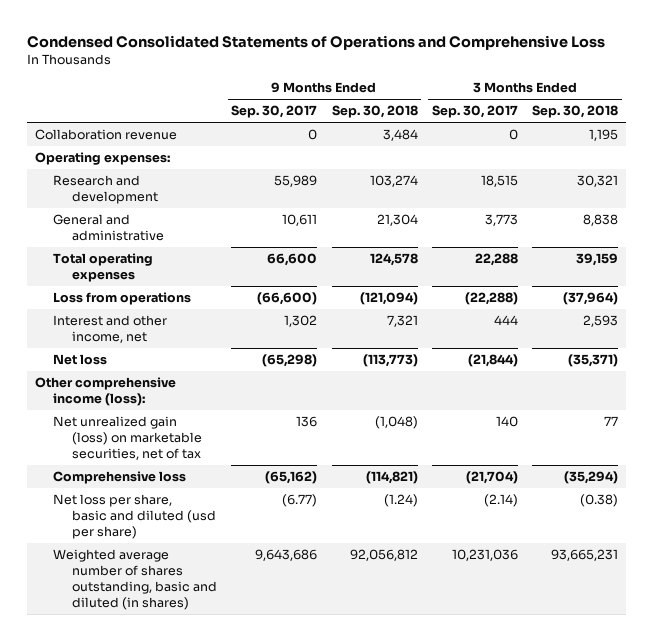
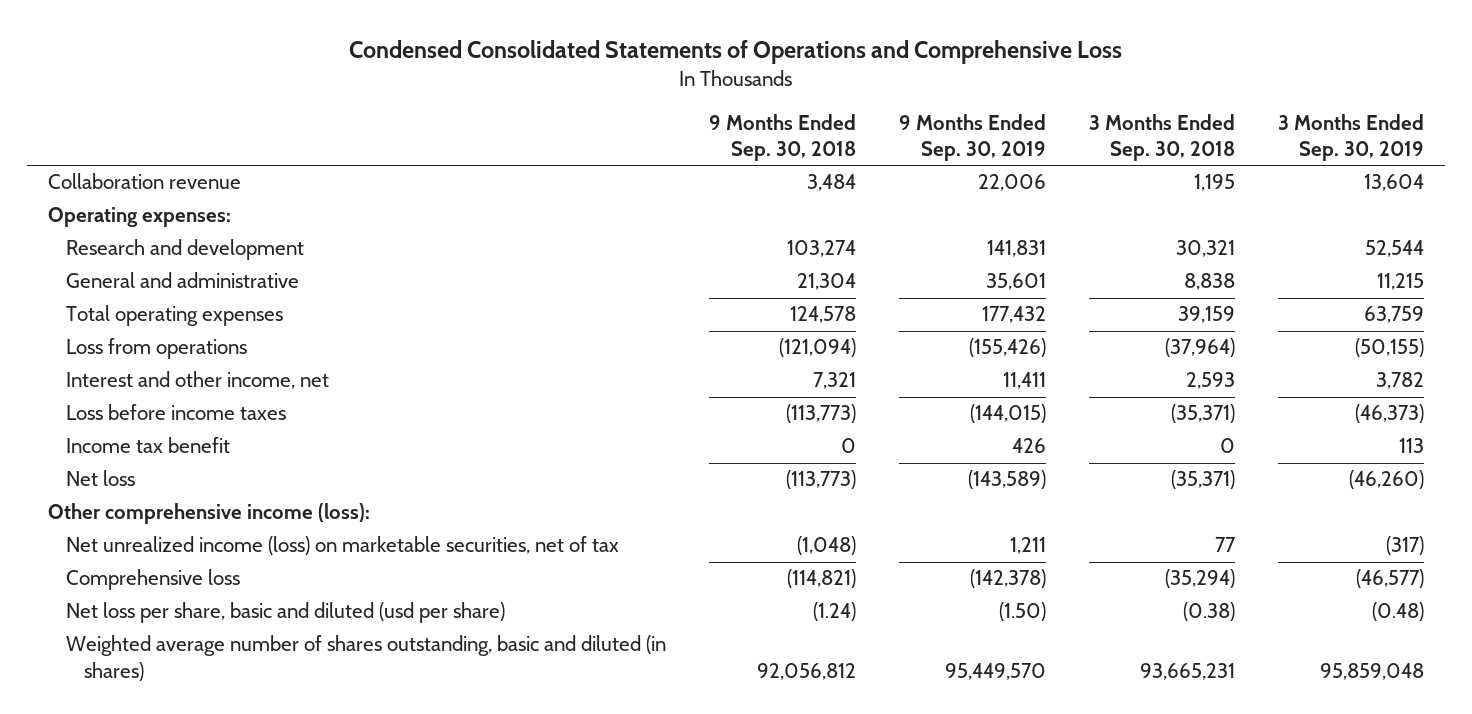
[231,105,318,119] Sep. 30, 2017 -> none
[431,105,518,119] Sep. 30, 2017 -> none
none -> [898,113,1046,162] 9 Months Ended Sep. 30, 2019
none -> [1277,113,1424,162] 3 Months Ended Sep. 30, 2019
none -> [66,404,287,421] Loss before income taxes
none -> [66,437,231,454] Income tax benefit
[53,416,202,461] Net unrealized gain (loss) on marketable securities, net of tax -> [66,536,620,556] Net unrealized income (loss) on marketable securities, net of tax

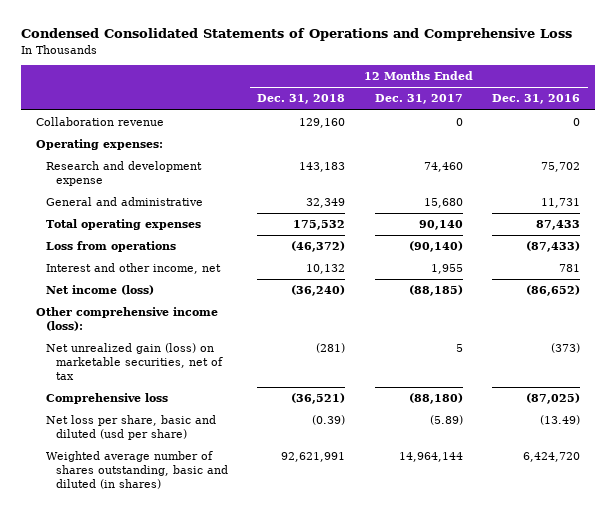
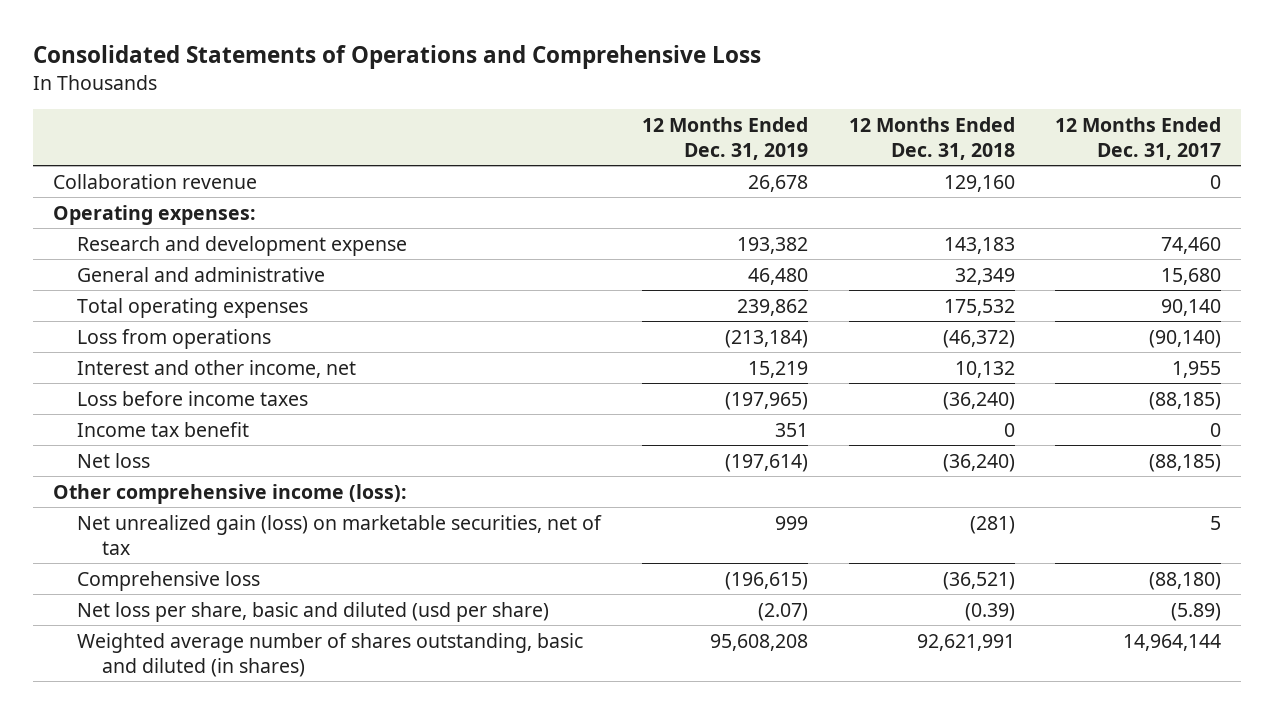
[20,28,572,42] Condensed Consolidated Statements of Operations and Comprehensive Loss -> [32,45,761,70] Consolidated Statements of Operations and Comprehensive Loss
[492,94,581,105] Dec. 31, 2016 -> none
none -> [641,116,808,160] 12 Months Ended Dec. 31, 2019
none -> [77,390,309,406] Loss before income taxes
none -> [77,421,250,437] Income tax benefit
[45,285,154,296] Net income (loss) -> [77,452,151,468] Net loss

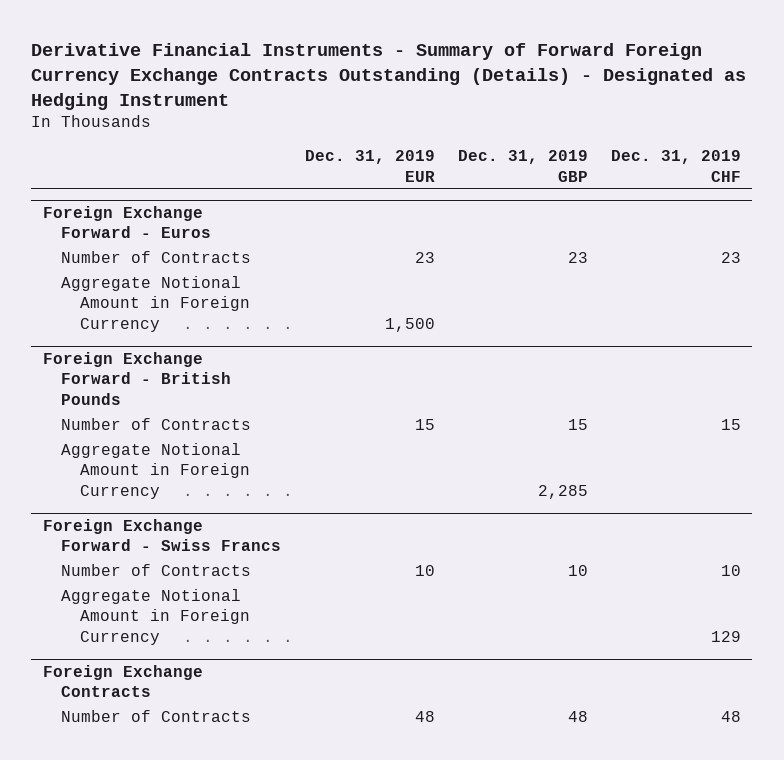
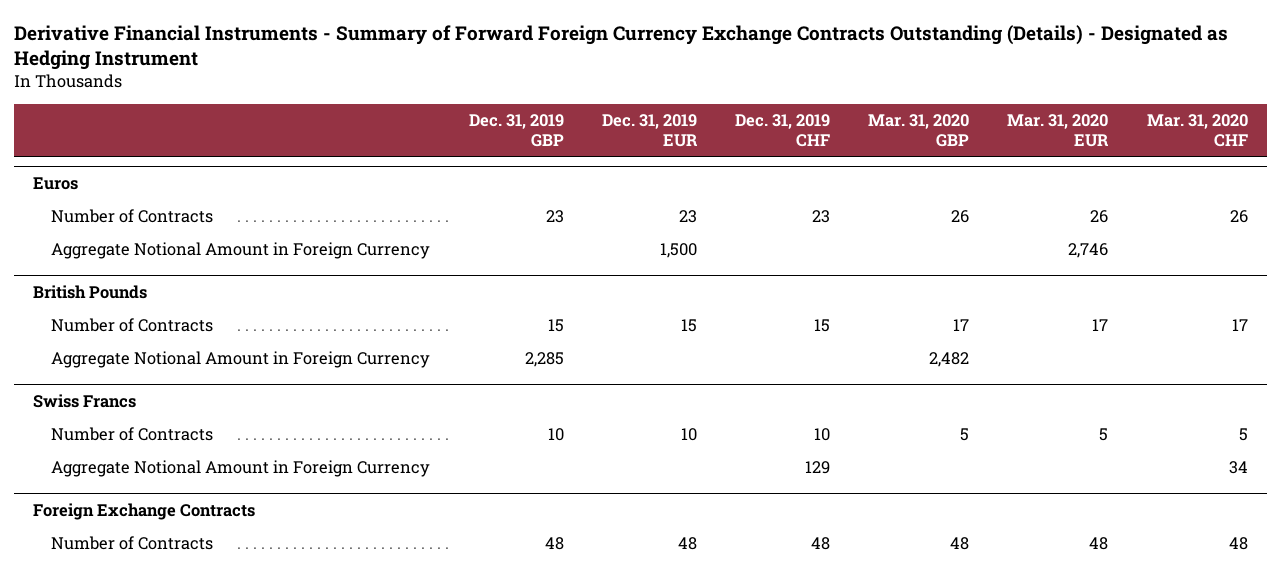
none -> [868,113,970,147] Mar. 31, 2020 GBP
none -> [1007,113,1110,147] Mar. 31, 2020 EUR
none -> [1146,113,1248,147] Mar. 31, 2020 CHF
[42,205,212,239] Foreign Exchange Forward - Euros -> [33,177,79,191] Euros
[42,351,232,405] Foreign Exchange Forward - British Pounds -> [33,285,148,300] British Pounds
[42,518,282,552] Foreign Exchange Forward - Swiss Francs -> [33,394,137,409] Swiss Francs

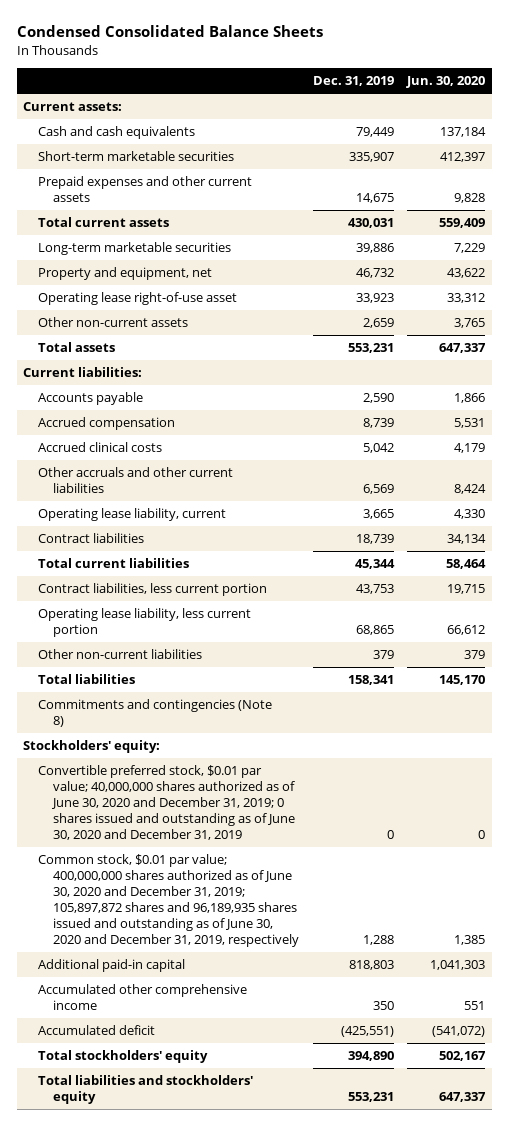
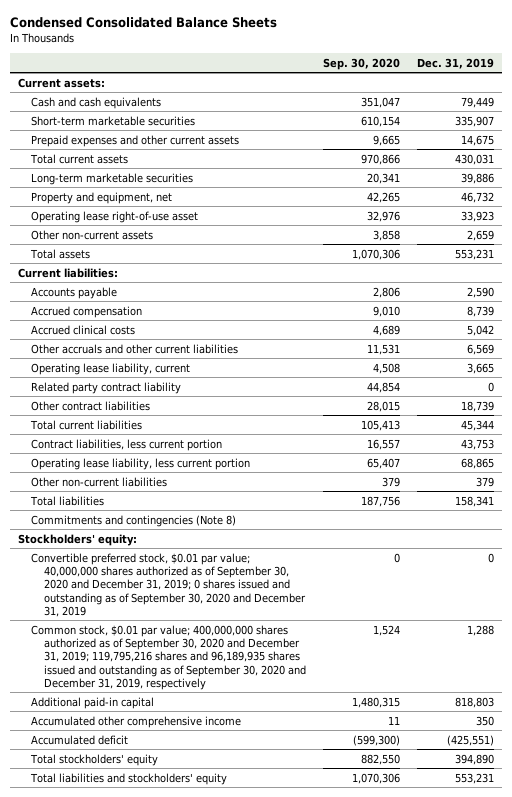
[406,76,486,89] Jun. 30, 2020 -> none
none -> [322,57,400,70] Sep. 30, 2020
none -> [31,381,182,394] Related party contract liability
[38,533,145,544] Contract liabilities -> [31,400,151,411] Other contract liabilities
[38,765,296,841] Convertible preferred stock, $0.01 par value; 40,000,000 shares authorized as of June 30, 2020 and December 31, 2019; 0 shares issued and outstanding as of June 30, 2020 and December 31, 2019 -> [31,552,307,617] Convertible preferred stock, $0.01 par value; 40,000,000 shares authorized as of September 30, 2020 and December 31, 2019; 0 shares issued and outstanding as of September 30, 2020 and December 31, 2019
[38,854,300,948] Common stock, $0.01 par value; 400,000,000 shares authorized as of June 30, 2020 and December 31, 2019; 105,897,872 shares and 96,189,935 shares issued and outstanding as of June 30, 2020 and December 31, 2019, respectively -> [31,624,307,690] Common stock, $0.01 par value; 400,000,000 shares authorized as of September 30, 2020 and December 31, 2019; 119,795,216 shares and 96,189,935 shares issued and outstanding as of September 30, 2020 and December 31, 2019, respectively

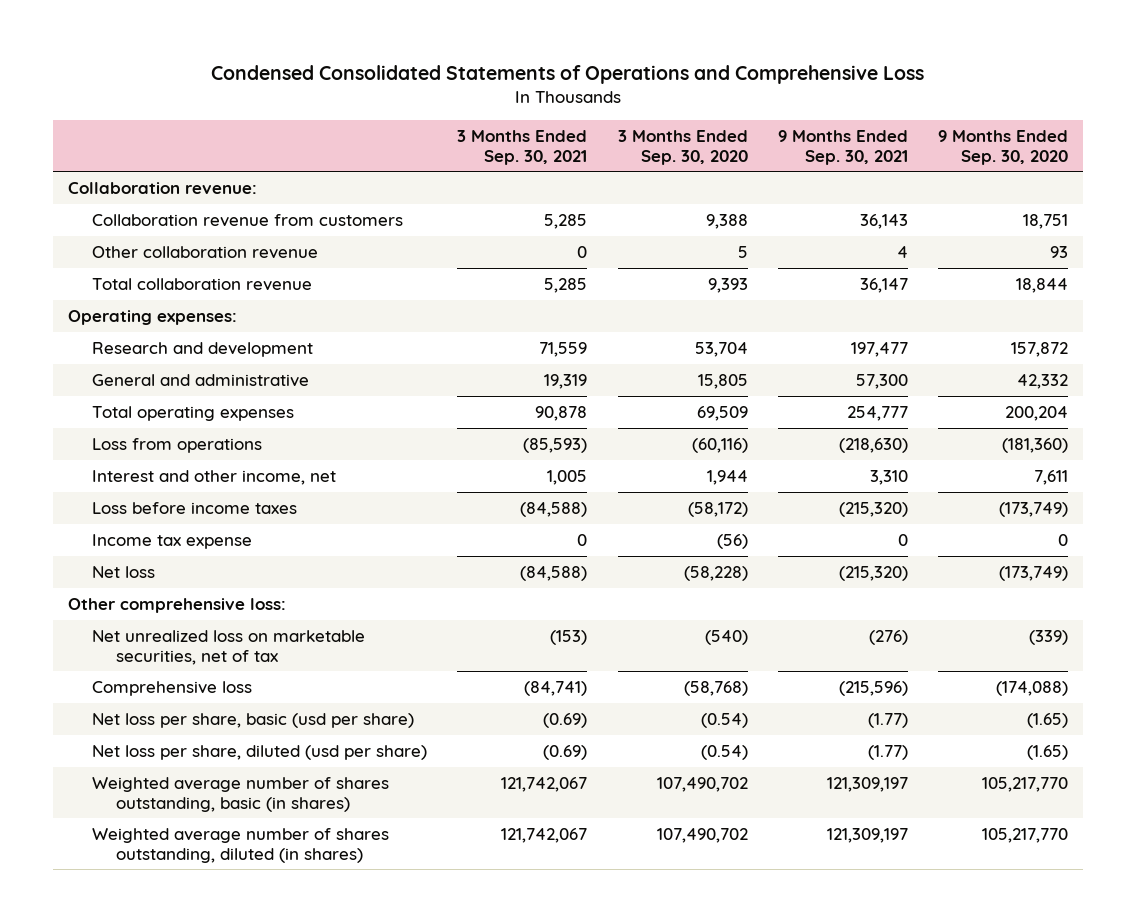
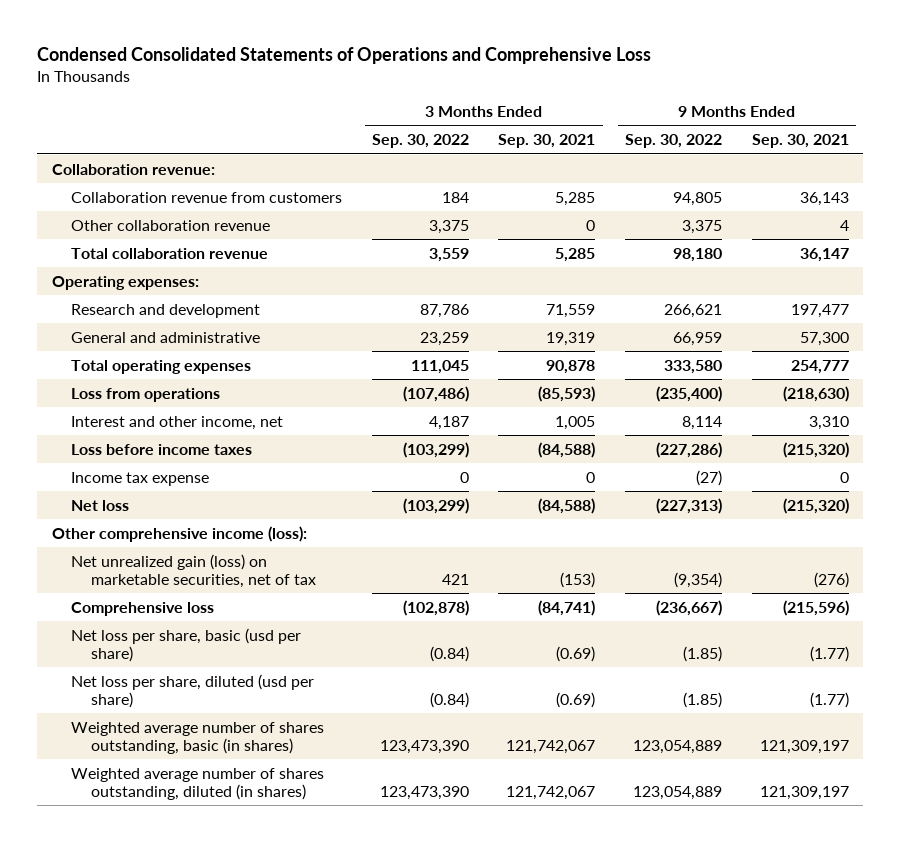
[617,129,748,165] 3 Months Ended Sep. 30, 2020 -> none
[938,129,1069,165] 9 Months Ended Sep. 30, 2020 -> none
none -> [371,134,469,149] Sep. 30, 2022
none -> [625,134,723,149] Sep. 30, 2022
[68,597,287,613] Other comprehensive loss: -> [51,525,307,542] Other comprehensive income (loss):
[92,629,366,665] Net unrealized loss on marketable securities, net of tax -> [71,553,317,588] Net unrealized gain (loss) on marketable securities, net of tax

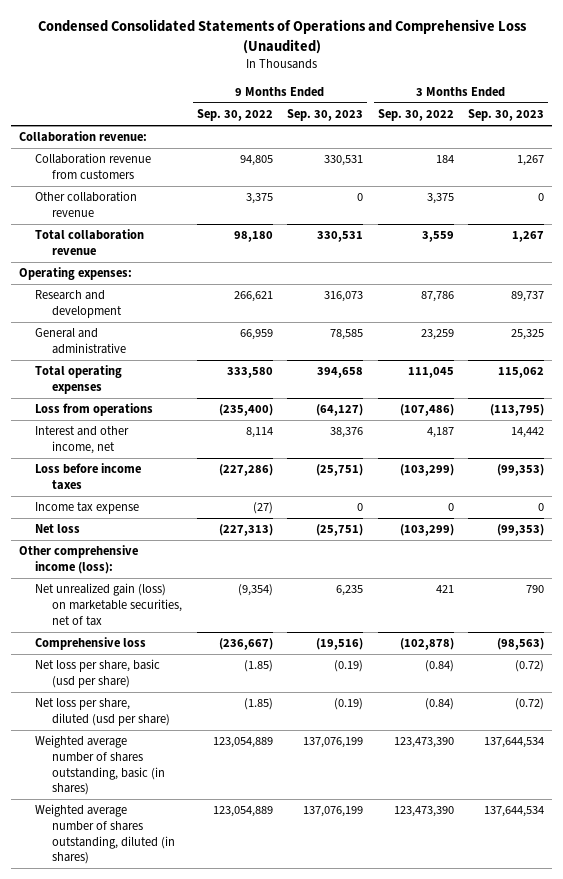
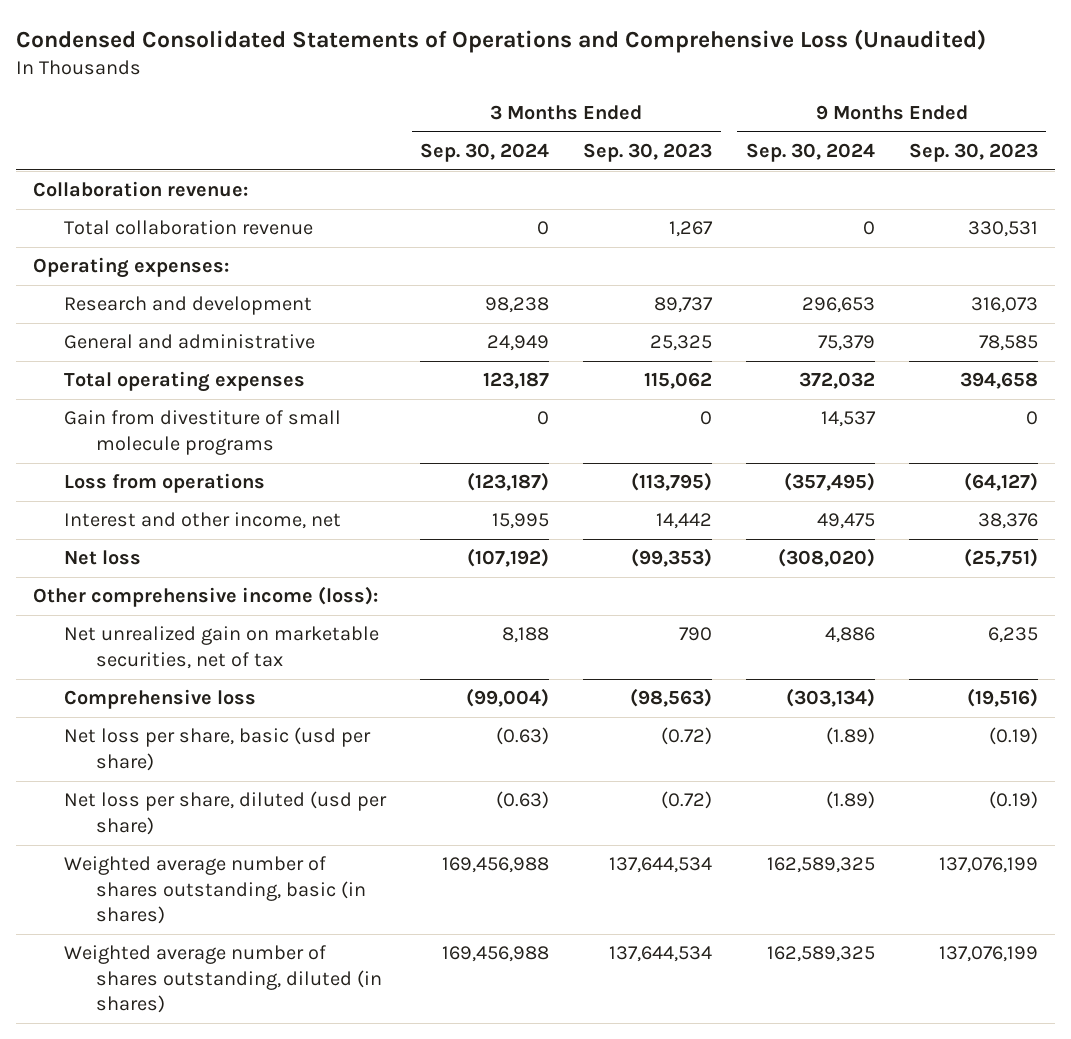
[196,109,273,122] Sep. 30, 2022 -> none
[377,109,454,122] Sep. 30, 2022 -> none
none -> [420,142,550,162] Sep. 30, 2024
none -> [745,142,875,162] Sep. 30, 2024
[35,153,152,180] Collaboration revenue from customers -> none
[35,191,138,218] Other collaboration revenue -> none
none -> [64,410,342,455] Gain from divestiture of small molecule programs
[35,463,142,491] Loss before income taxes -> none
[35,502,140,515] Income tax expense -> none
[35,583,183,626] Net unrealized gain (loss) on marketable securities, net of tax -> [64,626,380,669] Net unrealized gain on marketable securities, net of tax

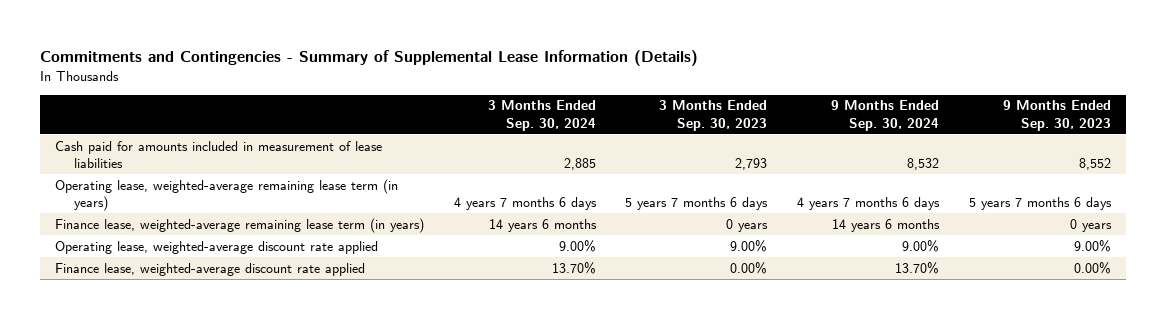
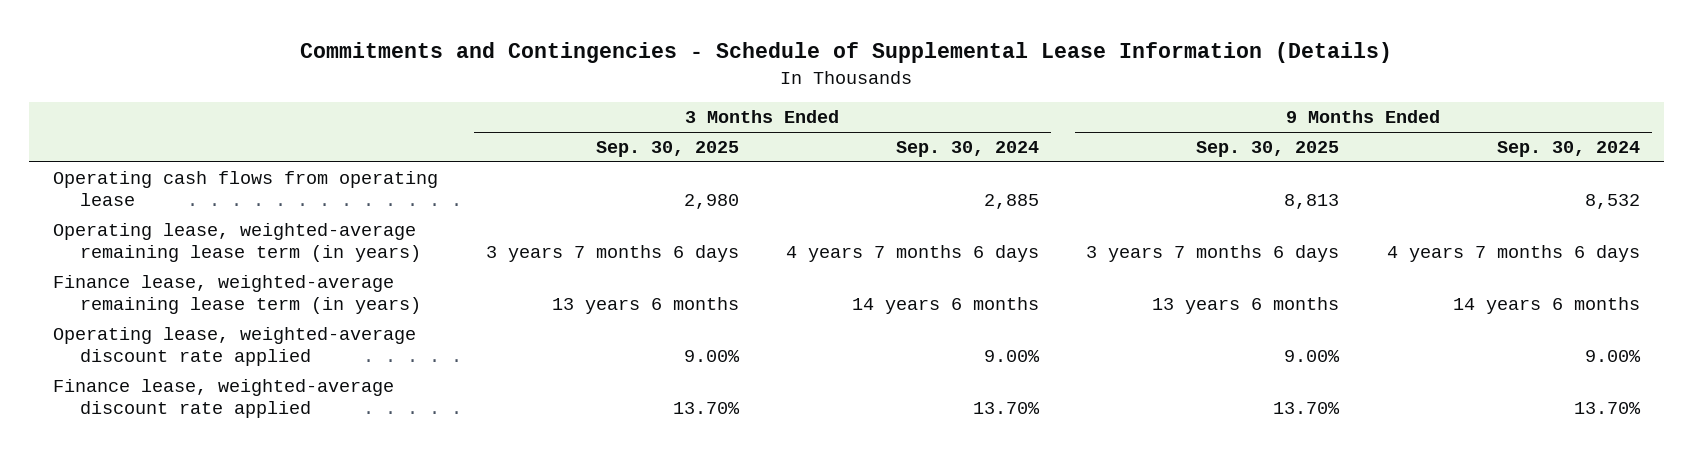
[40,49,699,66] Commitments and Contingencies - Summary of Supplemental Lease Information (Details) -> [300,42,1393,64] Commitments and Contingencies - Schedule of Supplemental Lease Information (Details)
[659,100,768,131] 3 Months Ended Sep. 30, 2023 -> none
[1002,100,1111,131] 9 Months Ended Sep. 30, 2023 -> none
none -> [595,141,739,158] Sep. 30, 2025
none -> [1196,141,1340,158] Sep. 30, 2025
[54,140,382,169] Cash paid for amounts included in measurement of lease liabilities -> [53,170,439,207] Operating cash flows from operating lease

